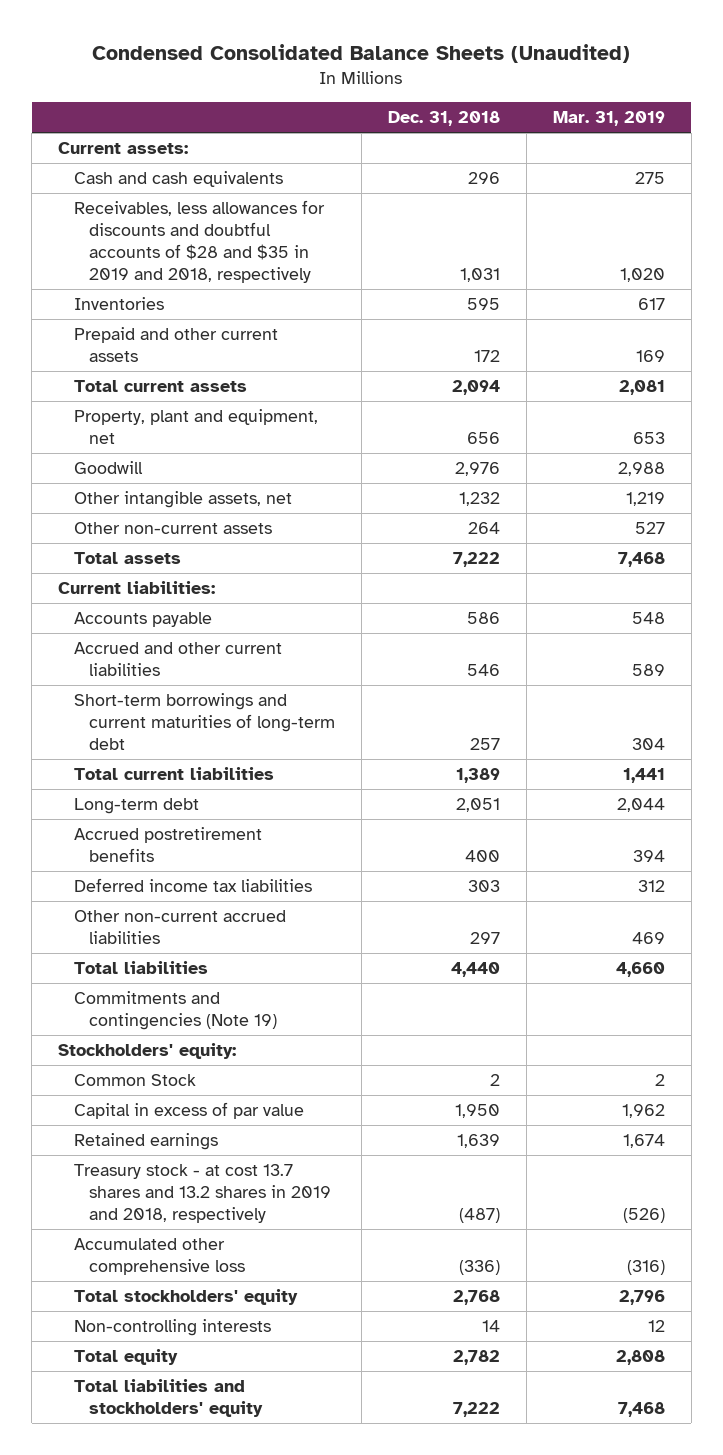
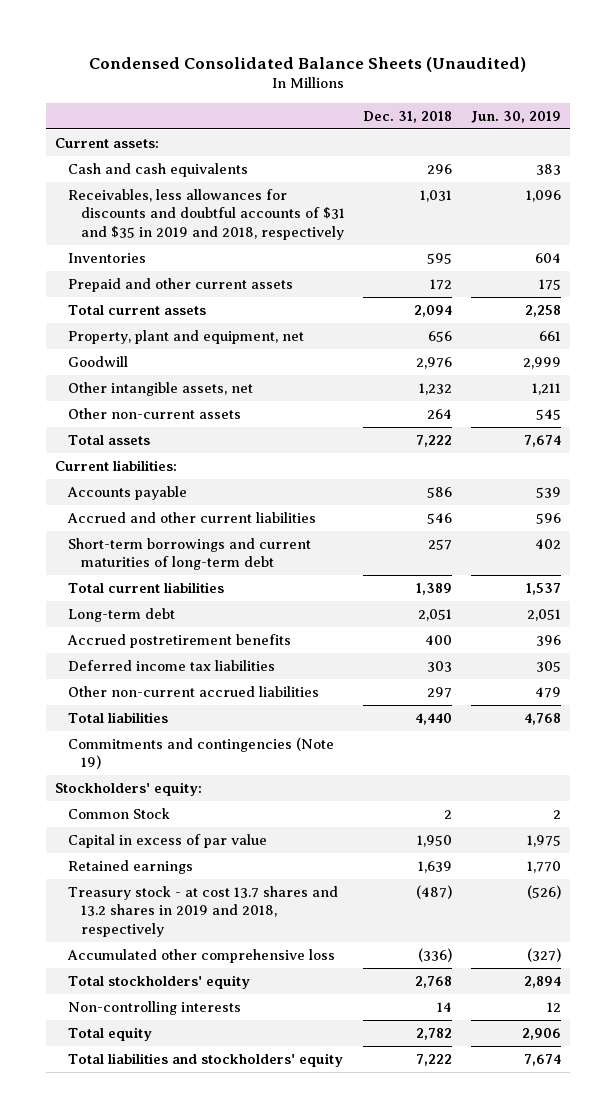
[552,111,665,127] Mar. 31, 2019 -> none
none -> [470,110,561,123] Jun. 30, 2019
[73,200,325,284] Receivables, less allowances for discounts and doubtful accounts of $28 and $35 in 2019 and 2018, respectively -> [68,188,346,240] Receivables, less allowances for discounts and doubtful accounts of $31 and $35 in 2019 and 2018, respectively

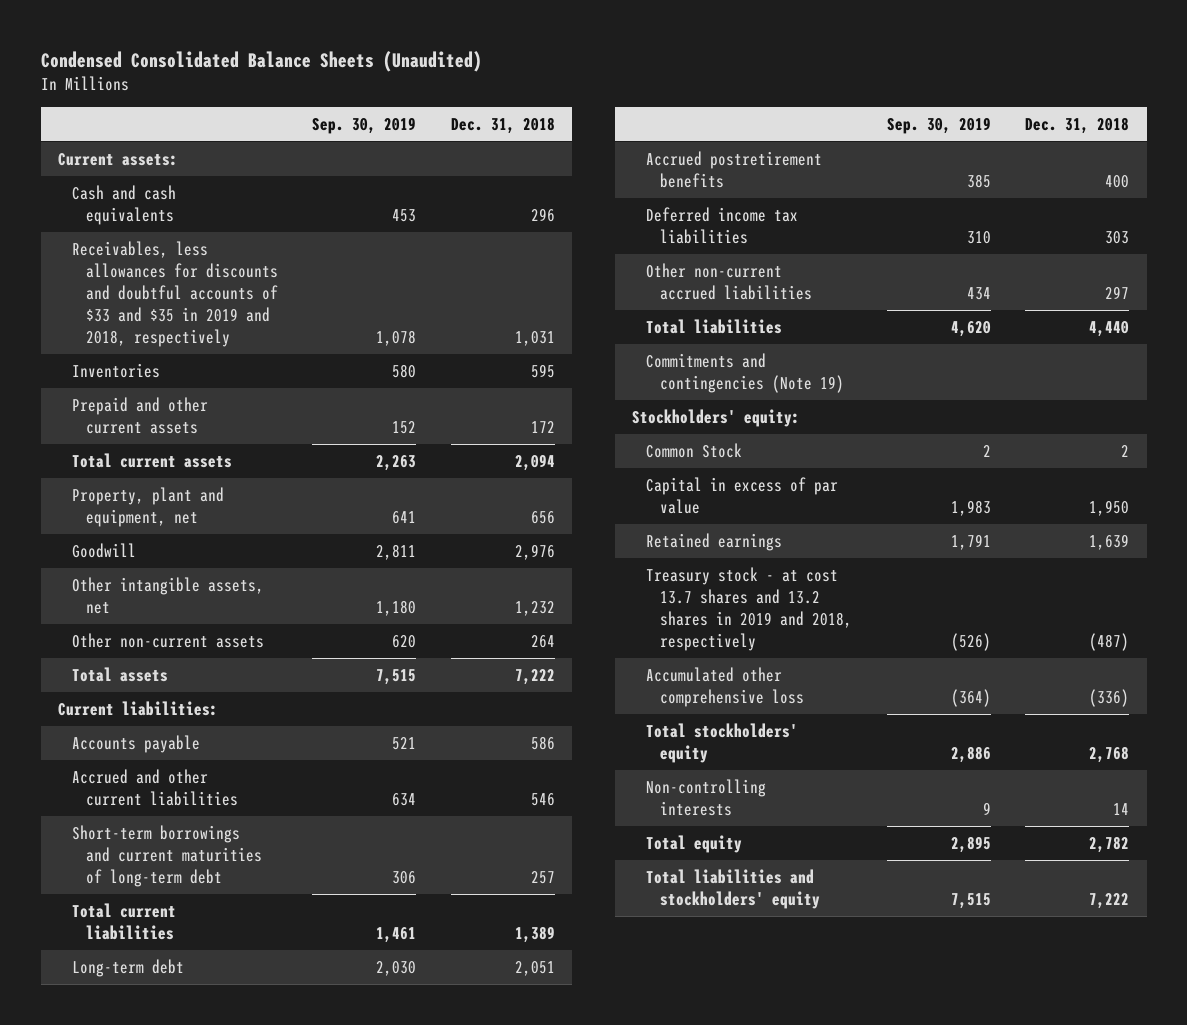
[470,110,561,123] Jun. 30, 2019 -> none
none -> [312,116,417,134] Sep. 30, 2019
[68,188,346,240] Receivables, less allowances for discounts and doubtful accounts of $31 and $35 in 2019 and 2018, respectively -> [71,240,278,348] Receivables, less allowances for discounts and doubtful accounts of $33 and $35 in 2019 and 2018, respectively

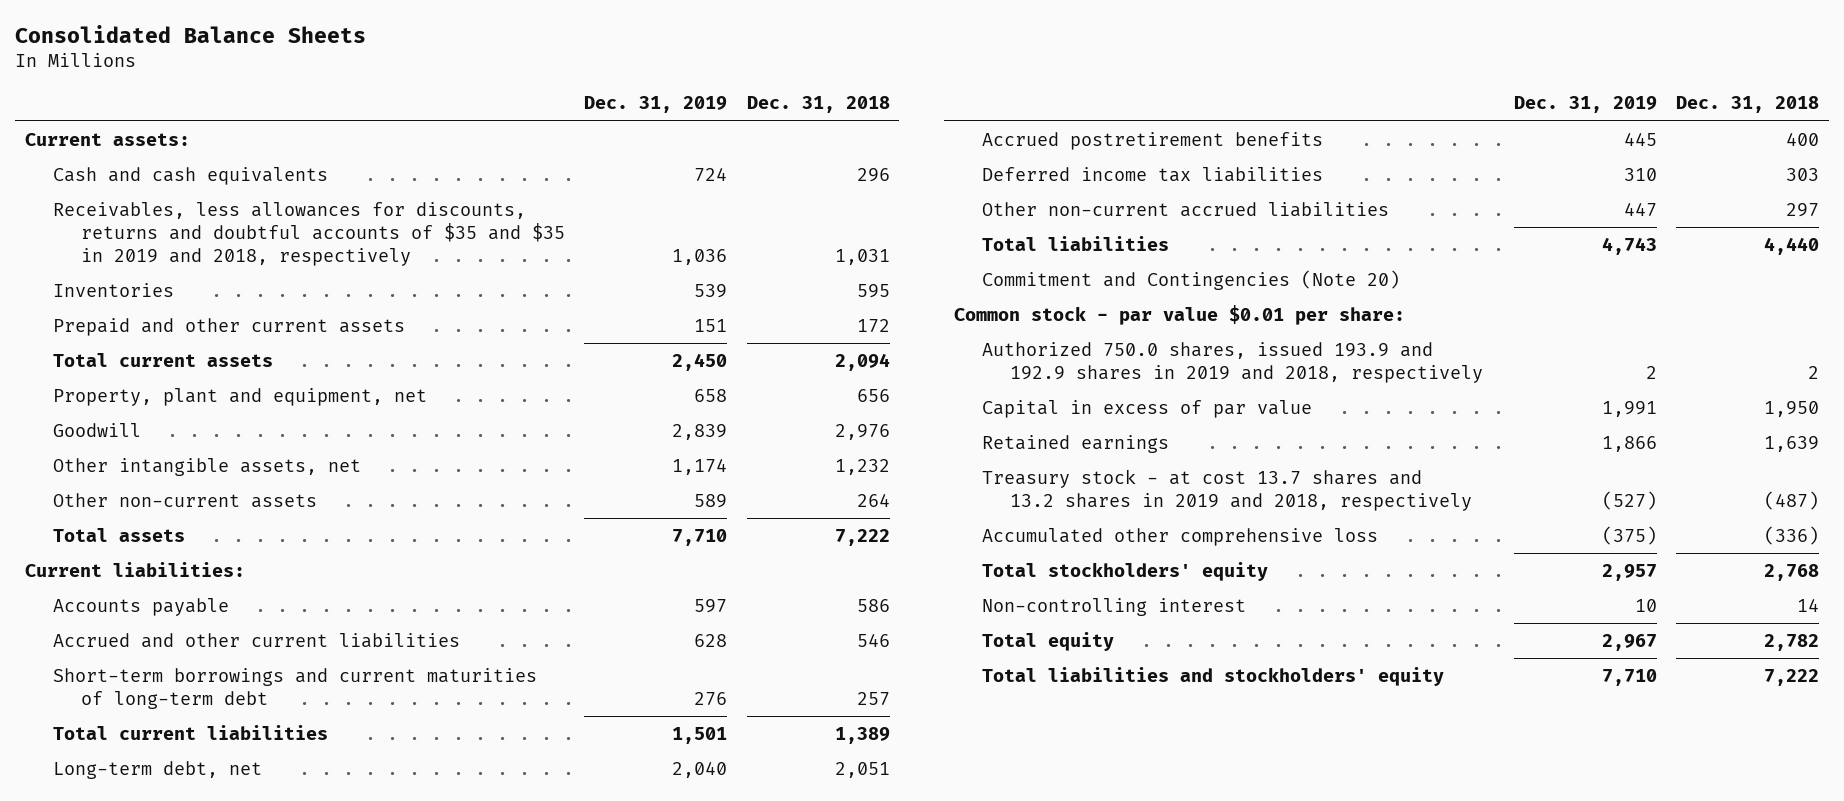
[40,50,482,72] Condensed Consolidated Balance Sheets (Unaudited) -> [14,24,366,43] Consolidated Balance Sheets
[312,116,417,134] Sep. 30, 2019 -> none
none -> [584,96,728,114] Dec. 31, 2019
[71,240,278,348] Receivables, less allowances for discounts and doubtful accounts of $33 and $35 in 2019 and 2018, respectively -> [52,201,565,266] Receivables, less allowances for discounts, returns and doubtful accounts of $35 and $35 in 2019 and 2018, respectively
[71,958,184,977] Long-term debt -> [52,760,262,779] Long-term debt, net
[632,408,801,427] Stockholders' equity: -> none
[645,352,844,393] Commitments and contingencies (Note 19) -> [982,269,1401,290] Commitment and Contingencies (Note 20)
none -> [954,304,1406,325] Common stock - par value $0.01 per share:
[645,442,742,458] Common Stock -> [982,341,1484,383] Authorized 750.0 shares, issued 193.9 and 192.9 shares in 2019 and 2018, respectively
[645,778,766,816] Non-controlling interests -> [982,597,1247,616] Non-controlling interest

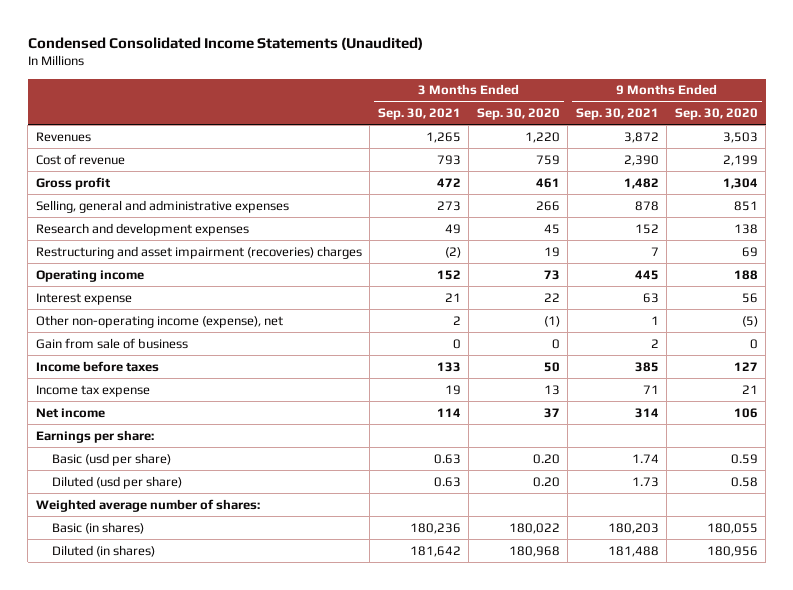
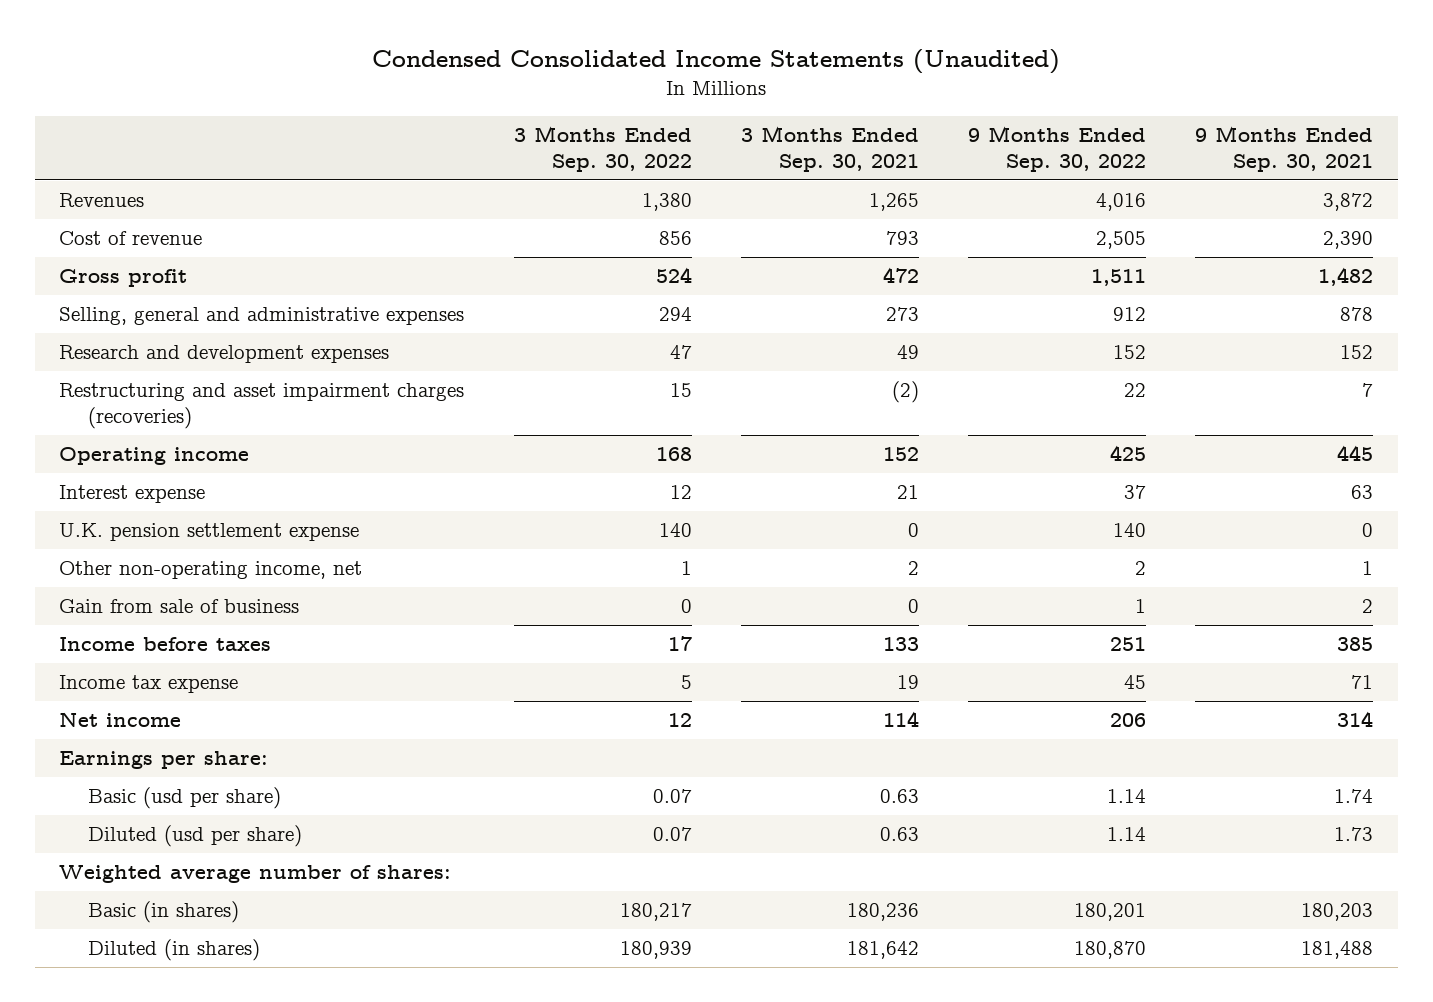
[476,108,560,121] Sep. 30, 2020 -> none
[674,108,758,121] Sep. 30, 2020 -> none
none -> [513,125,692,173] 3 Months Ended Sep. 30, 2022
none -> [968,125,1147,173] 9 Months Ended Sep. 30, 2022
[35,245,362,259] Restructuring and asset impairment (recoveries) charges -> [59,383,465,430] Restructuring and asset impairment charges (recoveries)
none -> [59,523,360,542] U.K. pension settlement expense
[35,314,283,328] Other non-operating income (expense), net -> [59,561,363,580] Other non-operating income, net

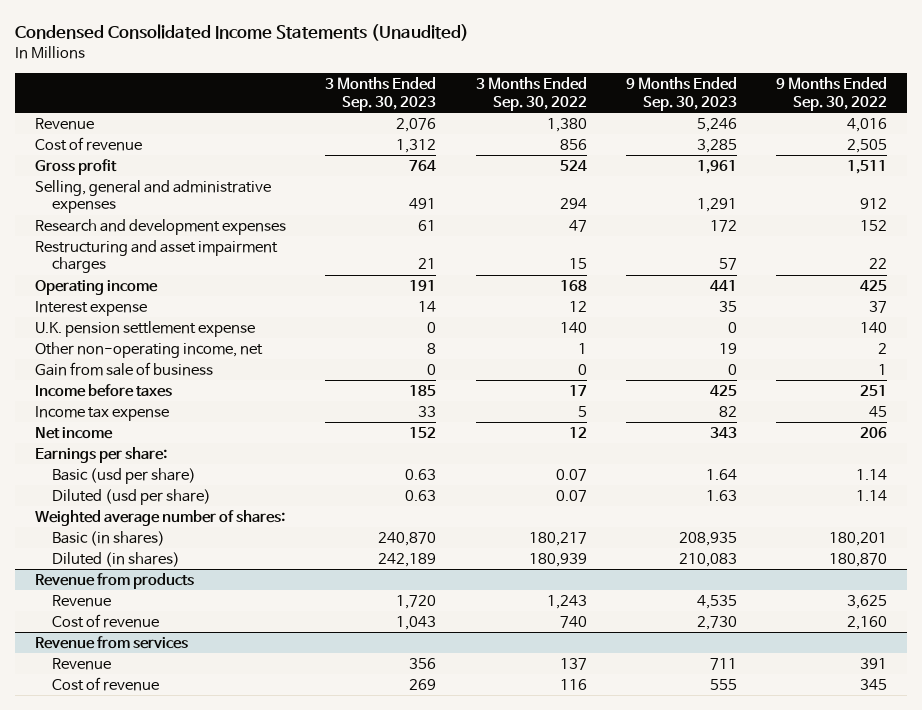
[740,125,919,173] 3 Months Ended Sep. 30, 2021 -> none
[1195,125,1374,173] 9 Months Ended Sep. 30, 2021 -> none
none -> [325,77,437,111] 3 Months Ended Sep. 30, 2023
none -> [625,77,737,111] 9 Months Ended Sep. 30, 2023
[59,193,145,208] Revenues -> [35,117,95,130] Revenue
[59,383,465,430] Restructuring and asset impairment charges (recoveries) -> [35,239,279,274] Restructuring and asset impairment charges
none -> [35,572,195,589] Revenue from products
none -> [52,594,112,607] Revenue
none -> [52,613,160,628] Cost of revenue
none -> [35,635,189,649] Revenue from services
none -> [52,657,112,670] Revenue
none -> [52,676,160,691] Cost of revenue

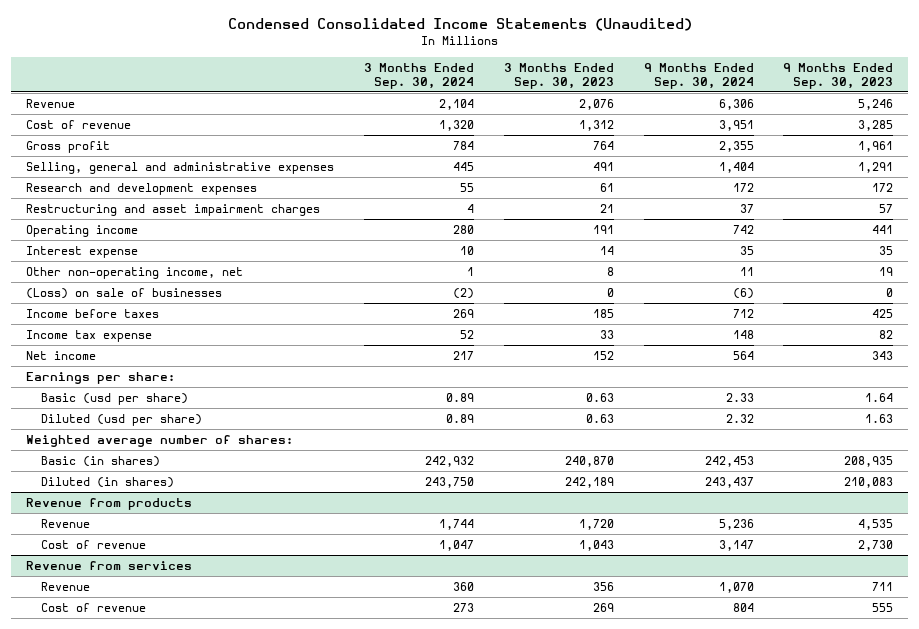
[475,77,587,111] 3 Months Ended Sep. 30, 2022 -> none
[775,77,887,111] 9 Months Ended Sep. 30, 2022 -> none
none -> [363,62,474,89] 3 Months Ended Sep. 30, 2024
none -> [643,62,754,89] 9 Months Ended Sep. 30, 2024
[35,320,256,337] U.K. pension settlement expense -> none
[35,361,214,376] Gain from sale of business -> [26,287,223,299] (Loss) on sale of businesses

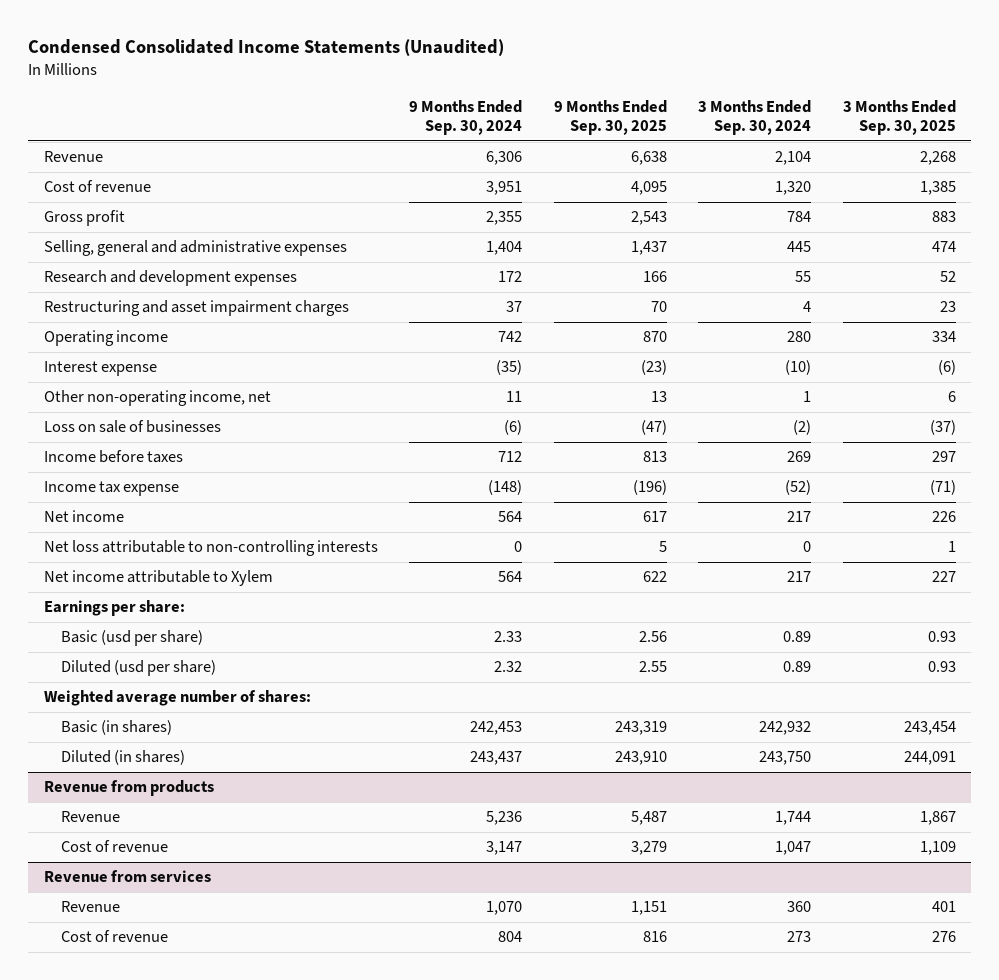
[503,62,614,89] 3 Months Ended Sep. 30, 2023 -> none
[783,62,894,89] 9 Months Ended Sep. 30, 2023 -> none
none -> [553,99,667,135] 9 Months Ended Sep. 30, 2025
none -> [842,99,956,135] 3 Months Ended Sep. 30, 2025
[459,245,474,255] 10 -> [785,360,812,376] (10)
[739,245,754,255] 35 -> [496,360,523,376] (35)
[26,287,223,299] (Loss) on sale of businesses -> [43,420,221,434] Loss on sale of businesses
[459,329,474,339] 52 -> [785,480,812,496] (52)
[732,329,754,339] 148 -> [488,480,523,496] (148)
none -> [43,540,378,557] Net loss attributable to non-controlling interests
none -> [43,570,273,587] Net income attributable to Xylem

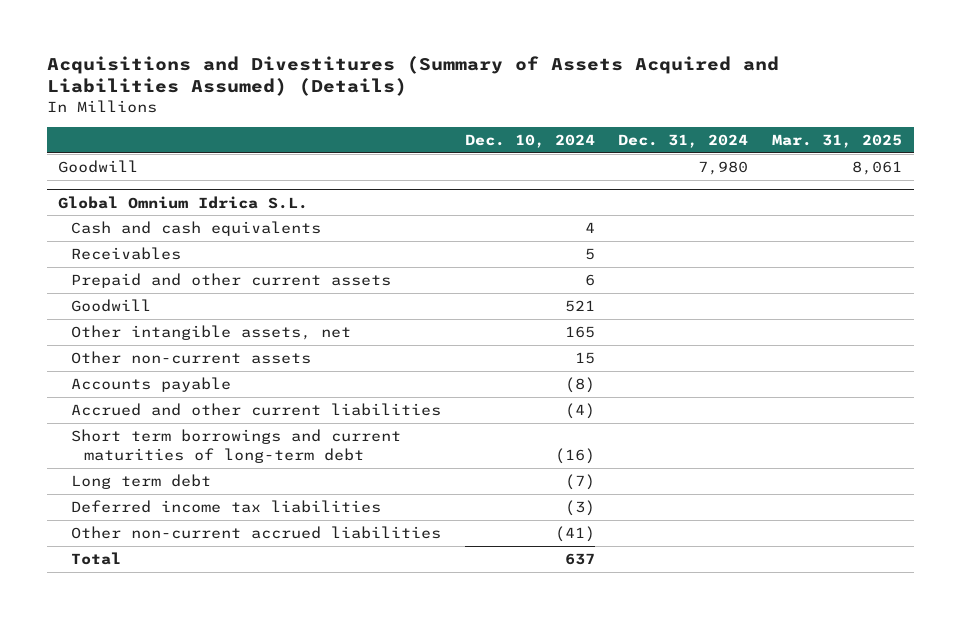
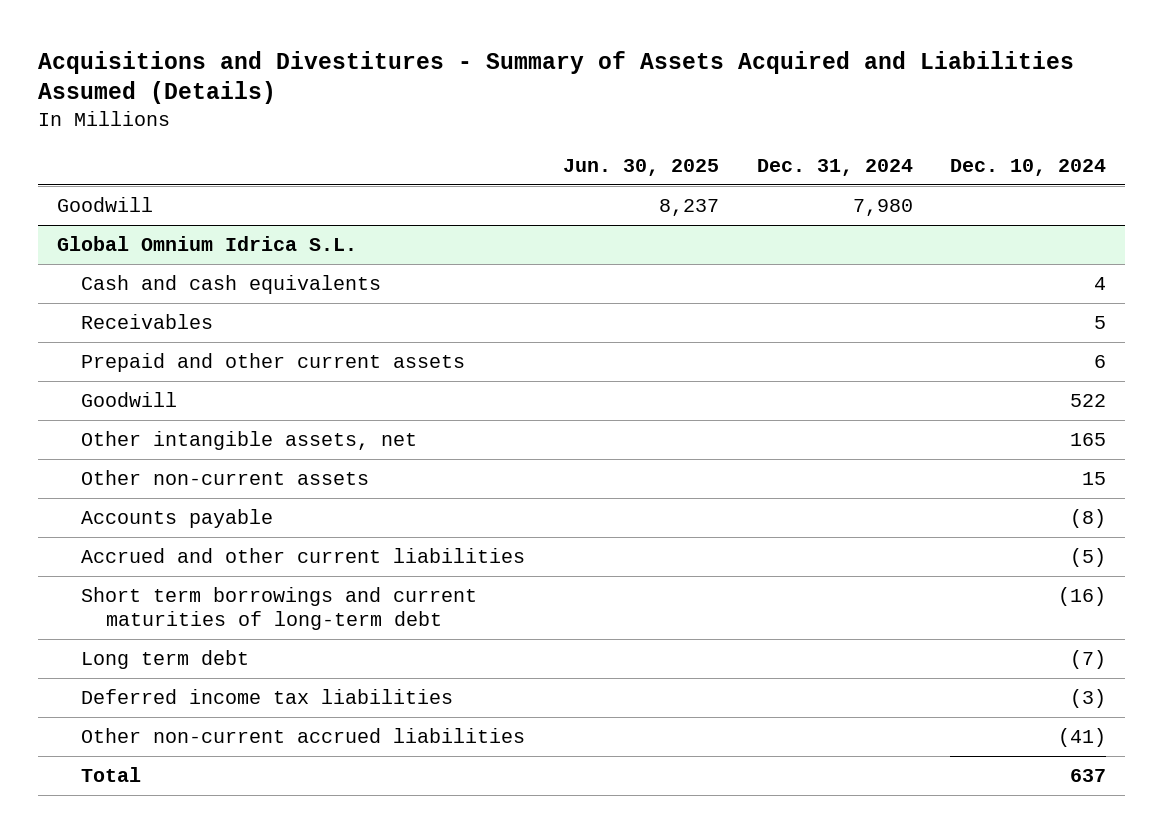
[46,55,779,97] Acquisitions and Divestitures (Summary of Assets Acquired and Liabilities Assumed) (Details) -> [37,50,1074,105] Acquisitions and Divestitures - Summary of Assets Acquired and Liabilities Assumed (Details)
[771,134,902,149] Mar. 31, 2025 -> none
none -> [562,158,719,176] Jun. 30, 2025
[564,299,595,312] 521 -> [1070,393,1107,407] 522
[564,402,595,419] (4) -> [1070,547,1107,567] (5)

